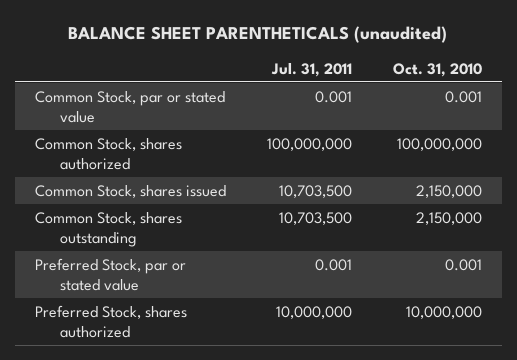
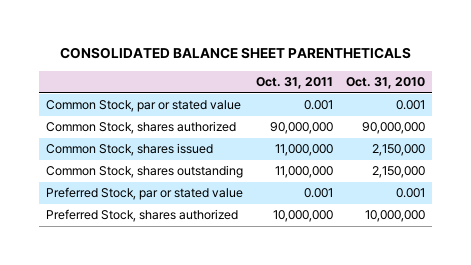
[68,26,448,44] BALANCE SHEET PARENTHETICALS (unaudited) -> [59,47,411,60] CONSOLIDATED BALANCE SHEET PARENTHETICALS
[270,62,352,77] Jul. 31, 2011 -> none
none -> [256,77,334,90] Oct. 31, 2011
[396,137,482,151] 100,000,000 -> [362,122,426,135] 90,000,000

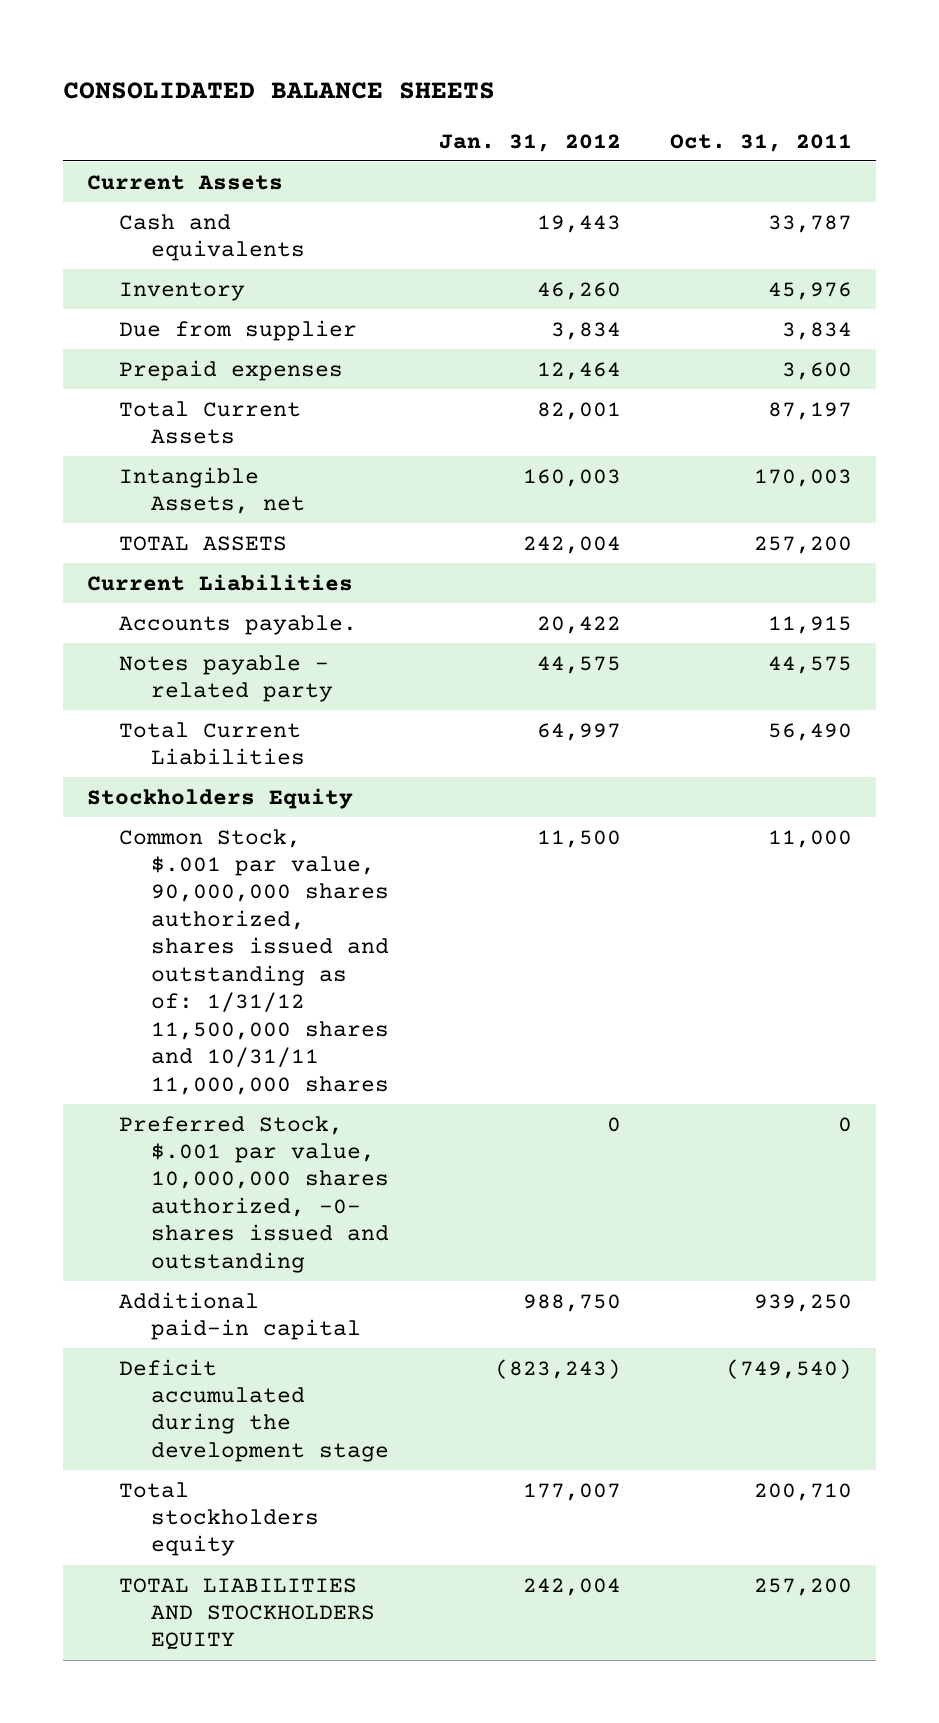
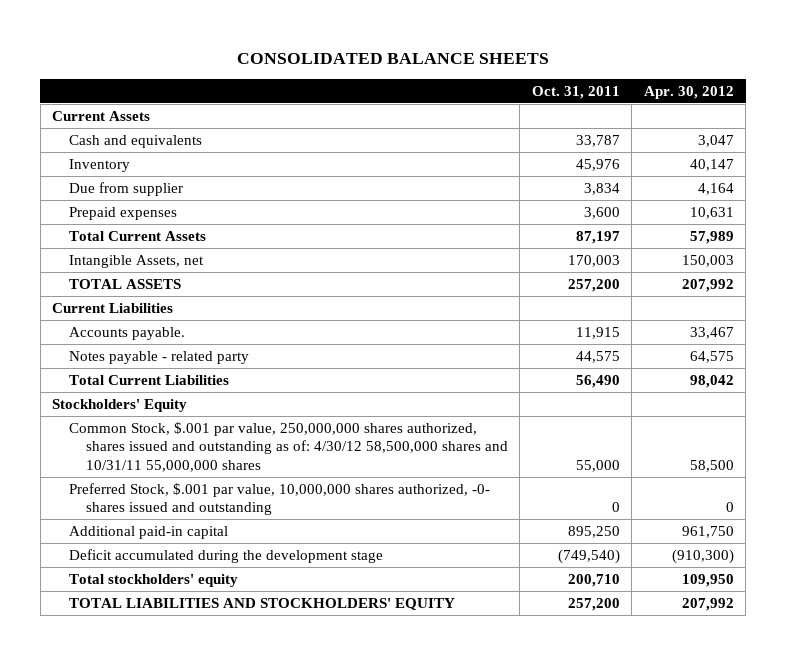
[438,133,621,152] Jan. 31, 2012 -> none
none -> [643,85,734,99] Apr. 30, 2012
[87,787,354,809] Stockholders Equity -> [52,398,188,412] Stockholders' Equity
[119,828,390,1095] Common Stock, $.001 par value, 90,000,000 shares authorized, shares issued and outstanding as of: 1/31/12 11,500,000 shares and 10/31/11 11,000,000 shares -> [68,421,508,472] Common Stock, $.001 par value, 250,000,000 shares authorized, shares issued and outstanding as of: 4/30/12 58,500,000 shares and 10/31/11 55,000,000 shares
[767,829,852,848] 11,000 -> [575,459,620,472] 55,000
[753,1293,852,1312] 939,250 -> [567,525,620,538] 895,250
[119,1481,320,1557] Total stockholders equity -> [68,573,238,587] Total stockholders' equity
[119,1577,376,1651] TOTAL LIABILITIES AND STOCKHOLDERS EQUITY -> [68,597,455,610] TOTAL LIABILITIES AND STOCKHOLDERS' EQUITY

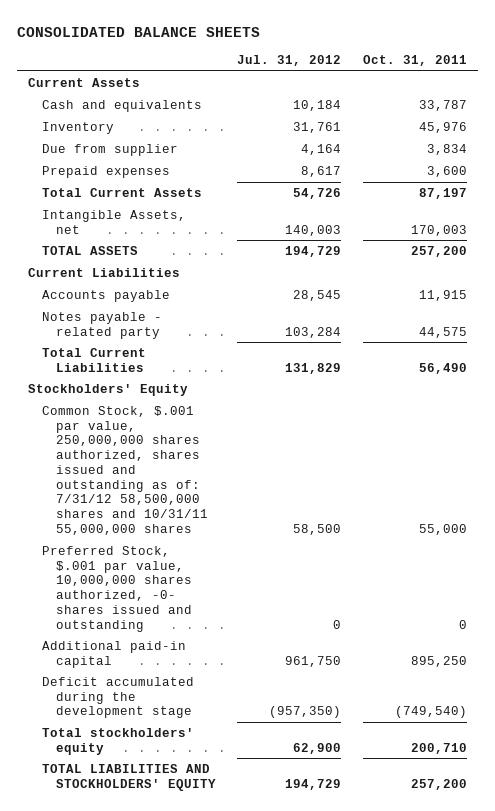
[643,85,734,99] Apr. 30, 2012 -> none
none -> [237,55,342,67] Jul. 31, 2012
[68,326,185,340] Accounts payable. -> [41,289,170,302] Accounts payable
[68,421,508,472] Common Stock, $.001 par value, 250,000,000 shares authorized, shares issued and outstanding as of: 4/30/12 58,500,000 shares and 10/31/11 55,000,000 shares -> [41,405,208,535] Common Stock, $.001 par value, 250,000,000 shares authorized, shares issued and outstanding as of: 7/31/12 58,500,000 shares and 10/31/11 55,000,000 shares

